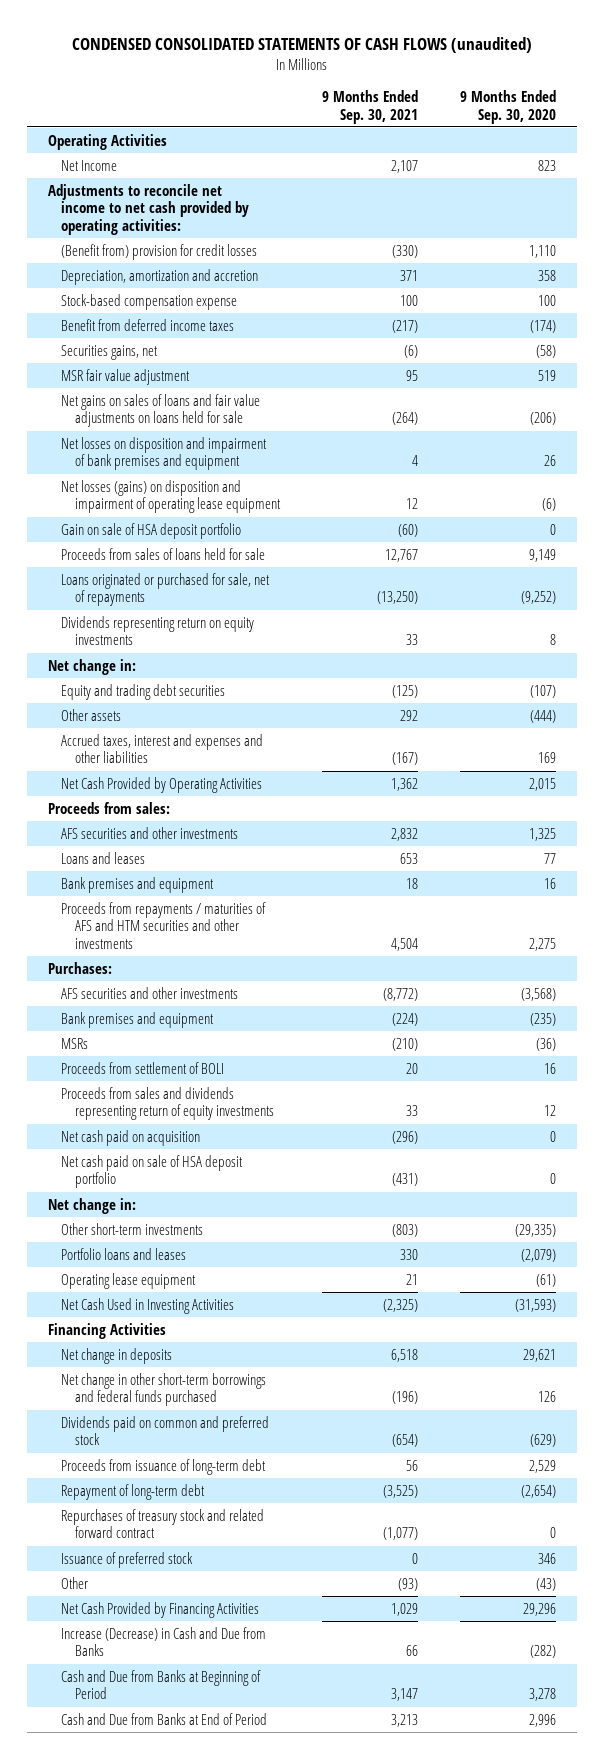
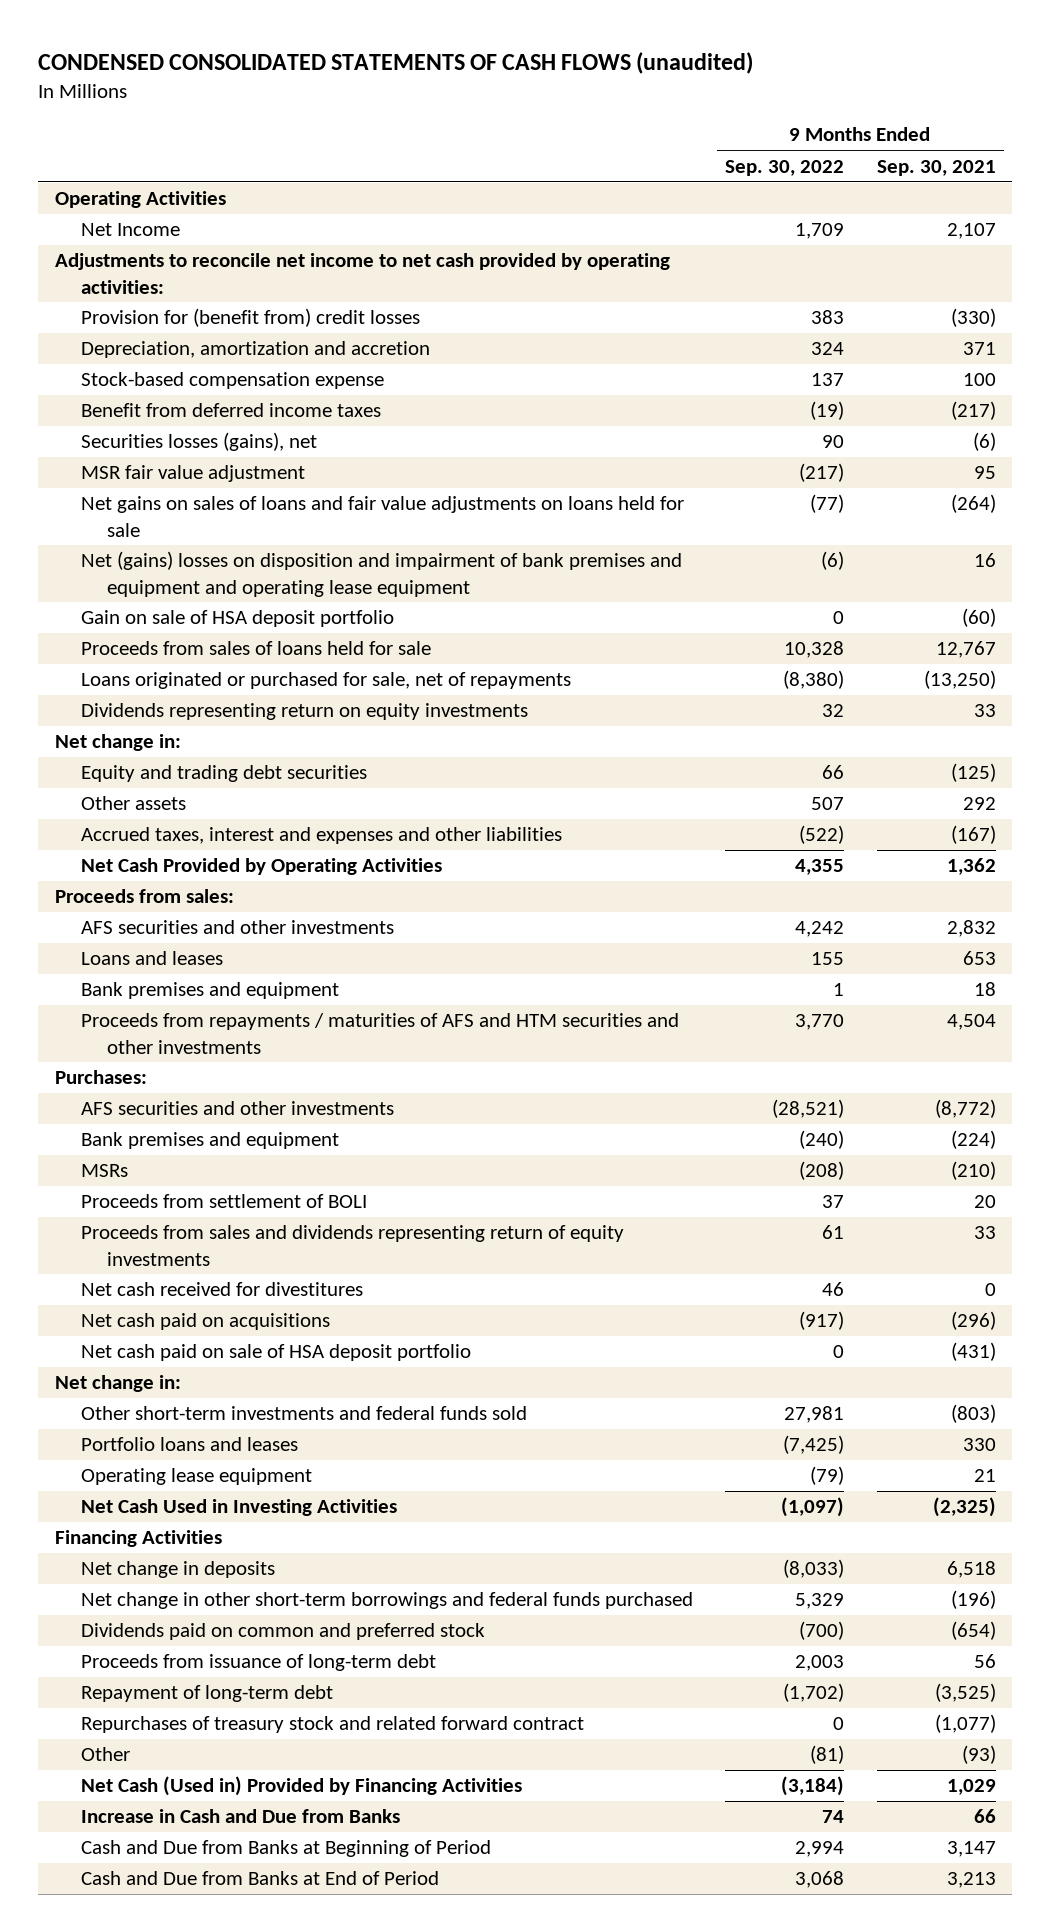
[459,90,556,124] 9 Months Ended Sep. 30, 2020 -> none
none -> [725,159,845,176] Sep. 30, 2022
[61,243,258,260] (Benefit from) provision for credit losses -> [80,308,420,328] Provision for (benefit from) credit losses
[61,344,159,360] Securities gains, net -> [80,432,317,452] Securities losses (gains), net
[61,479,281,514] Net losses (gains) on disposition and impairment of operating lease equipment -> none
[61,436,268,471] Net losses on disposition and impairment of bank premises and equipment -> [80,551,682,597] Net (gains) losses on disposition and impairment of bank premises and equipment and operating lease equipment
[411,455,418,467] 4 -> [973,553,996,568] 16
none -> [80,1282,363,1297] Net cash received for divestitures
[61,1129,201,1146] Net cash paid on acquisition -> [80,1313,330,1331] Net cash paid on acquisitions
[61,1222,204,1235] Other short-term investments -> [80,1406,527,1421] Other short-term investments and federal funds sold
[61,1551,194,1568] Issuance of preferred stock -> none
[61,1601,260,1618] Net Cash Provided by Financing Activities -> [80,1776,522,1797] Net Cash (Used in) Provided by Financing Activities
[61,1626,267,1657] Increase (Decrease) in Cash and Due from Banks -> [80,1809,400,1824] Increase in Cash and Due from Banks

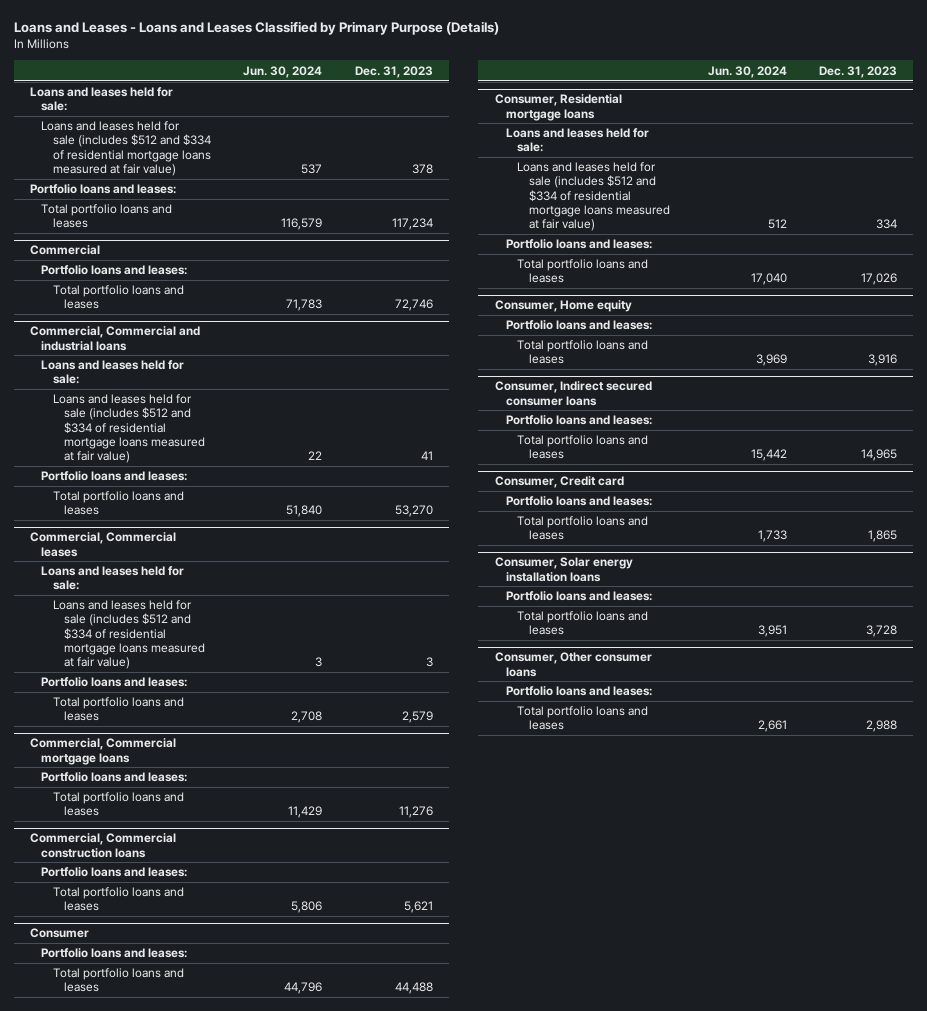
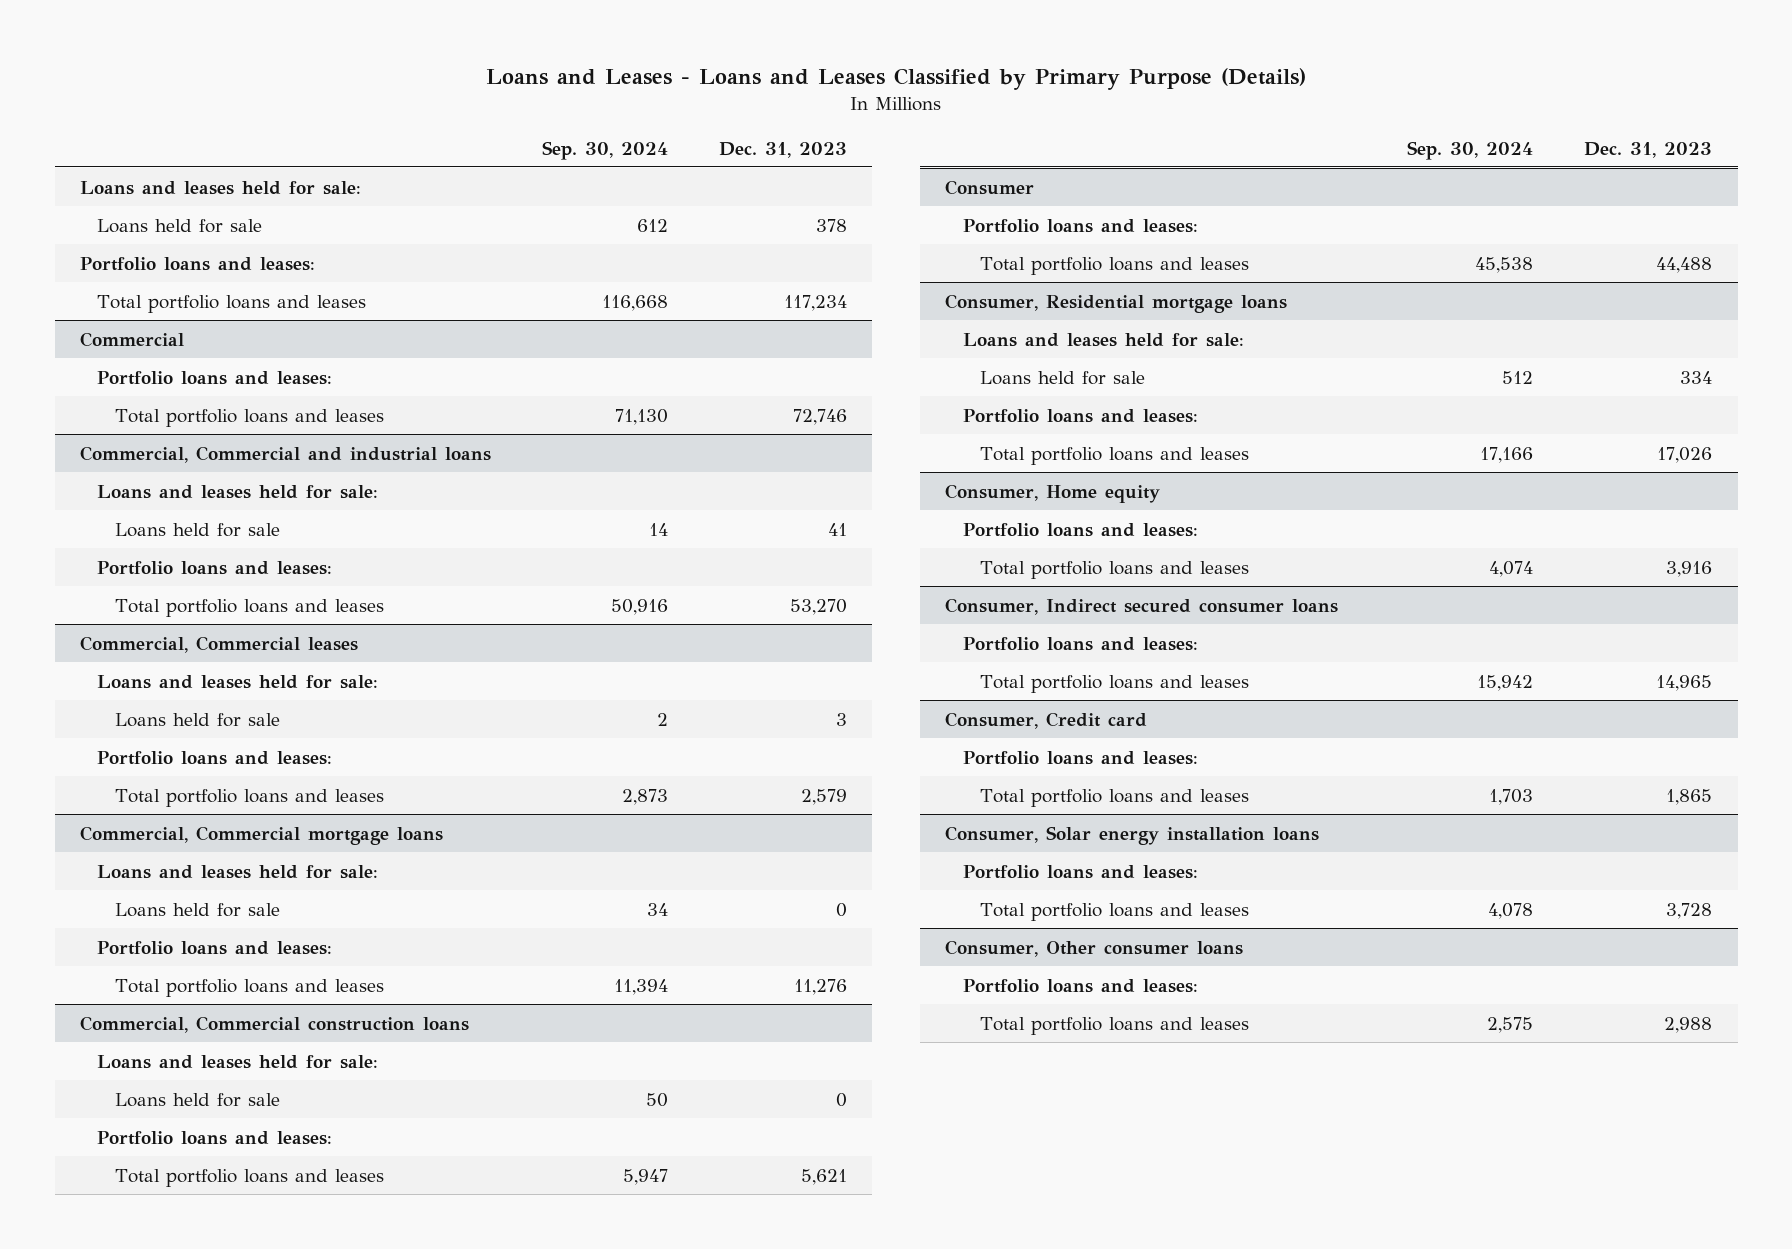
[243,65,323,78] Jun. 30, 2024 -> none
none -> [541,140,668,160] Sep. 30, 2024
[41,121,211,176] Loans and leases held for sale (includes $512 and $334 of residential mortgage loans measured at fair value) -> [97,218,263,233] Loans held for sale
[52,394,206,463] Loans and leases held for sale (includes $512 and $334 of residential mortgage loans measured at fair value) -> [114,522,280,537] Loans held for sale
[52,600,206,669] Loans and leases held for sale (includes $512 and $334 of residential mortgage loans measured at fair value) -> [114,712,280,727] Loans held for sale
none -> [97,864,379,879] Loans and leases held for sale:
none -> [114,902,280,917] Loans held for sale
none -> [97,1054,379,1069] Loans and leases held for sale:
none -> [114,1092,280,1107] Loans held for sale
[517,162,670,231] Loans and leases held for sale (includes $512 and $334 of residential mortgage loans measured at fair value) -> [979,370,1145,385] Loans held for sale

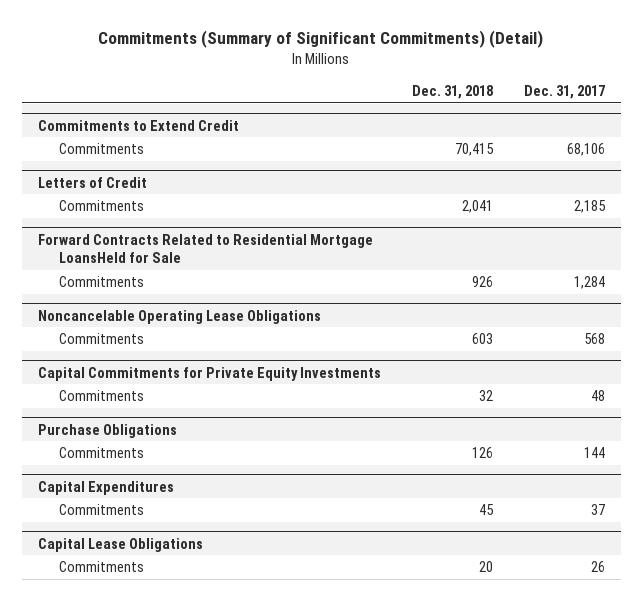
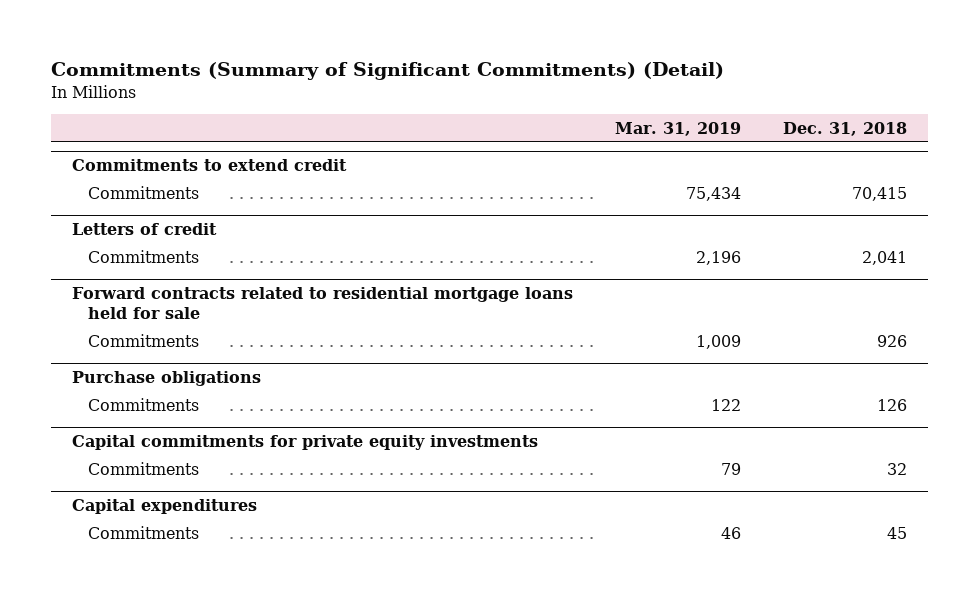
[524,85,606,100] Dec. 31, 2017 -> none
none -> [614,121,741,136] Mar. 31, 2019
[37,119,239,131] Commitments to Extend Credit -> [72,159,348,172] Commitments to extend credit
[37,176,147,188] Letters of Credit -> [72,223,218,236] Letters of credit
[37,233,373,264] Forward Contracts Related to Residential Mortgage LoansHeld for Sale -> [72,287,574,319] Forward contracts related to residential mortgage loans held for sale
[37,309,321,324] Noncancelable Operating Lease Obligations -> none
[58,333,144,345] Commitments -> none
[37,366,381,381] Capital Commitments for Private Equity Investments -> none
[58,390,144,402] Commitments -> none
[37,423,177,438] Purchase Obligations -> [72,371,262,387] Purchase obligations
none -> [72,435,539,451] Capital commitments for private equity investments
none -> [87,461,199,475] Commitments
[37,480,174,495] Capital Expenditures -> [72,499,258,515] Capital expenditures
[37,537,203,552] Capital Lease Obligations -> none
[58,561,144,573] Commitments -> none

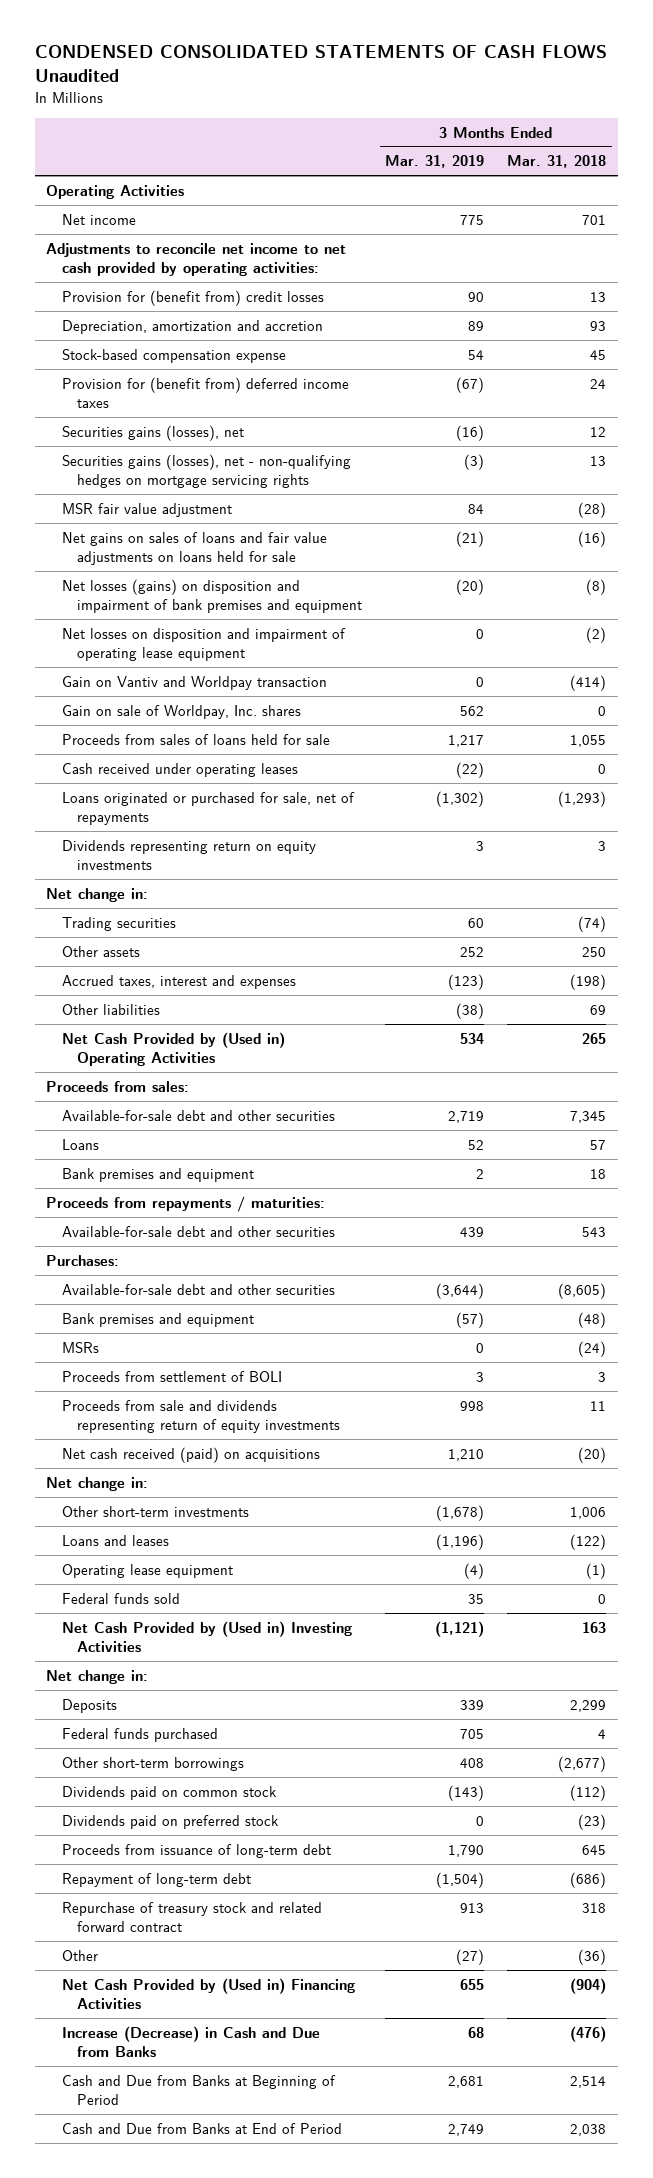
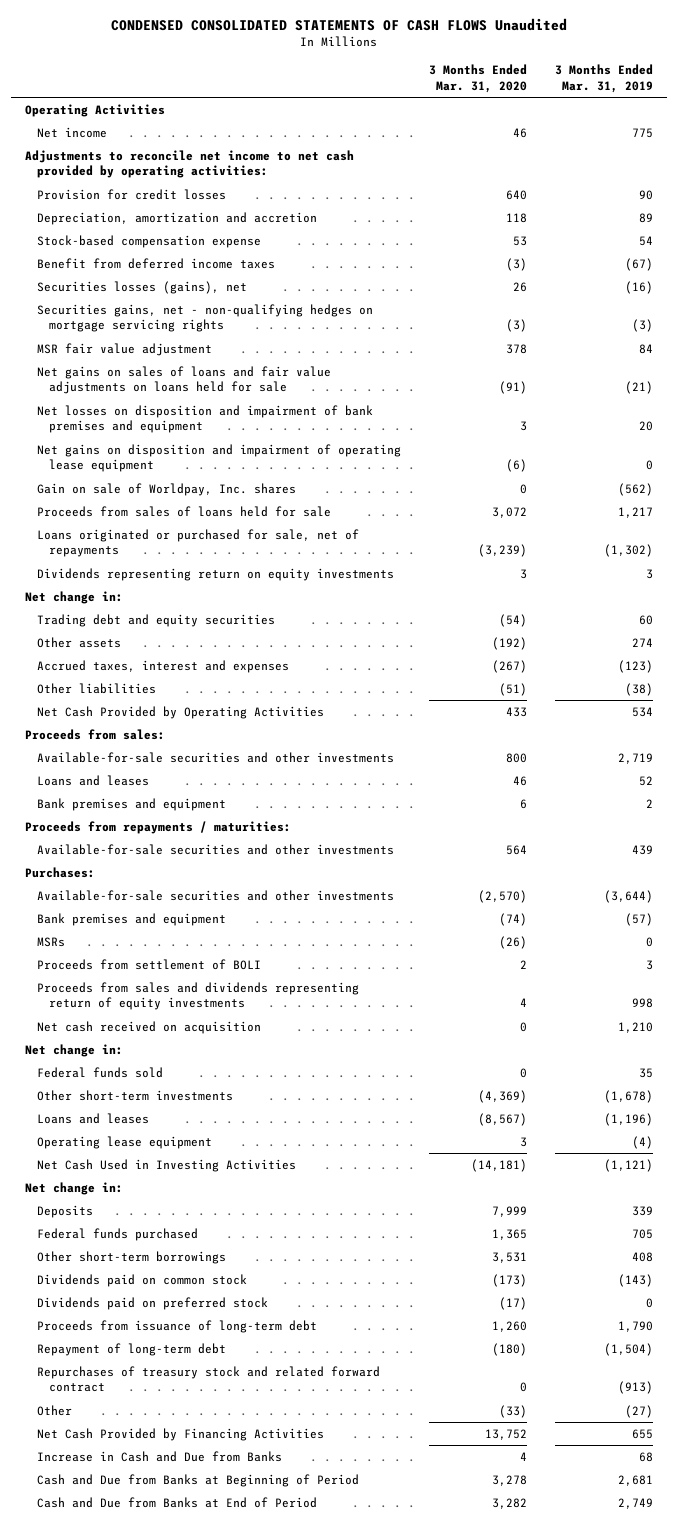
[507,155,607,169] Mar. 31, 2018 -> none
none -> [428,64,527,93] 3 Months Ended Mar. 31, 2020
[61,289,324,306] Provision for (benefit from) credit losses -> [36,188,226,200] Provision for credit losses
[61,376,349,408] Provision for (benefit from) deferred income taxes -> [36,257,275,269] Benefit from deferred income taxes
[61,424,244,441] Securities gains (losses), net -> [36,280,247,294] Securities losses (gains), net
[61,453,351,488] Securities gains (losses), net - non-qualifying hedges on mortgage servicing rights -> [36,303,373,333] Securities gains, net - non-qualifying hedges on mortgage servicing rights
[61,675,327,690] Gain on Vantiv and Worldpay transaction -> none
[61,578,363,613] Net losses (gains) on disposition and impairment of bank premises and equipment -> [36,404,373,434] Net losses on disposition and impairment of bank premises and equipment
[456,578,485,595] (20) -> [638,421,653,432] 20
[61,627,346,661] Net losses on disposition and impairment of operating lease equipment -> [36,443,401,473] Net gains on disposition and impairment of operating lease equipment
[460,705,485,716] 562 -> [617,482,653,496] (562)
[61,762,298,777] Cash received under operating leases -> none
[61,916,176,931] Trading securities -> [36,613,275,627] Trading debt and equity securities
[460,946,485,957] 252 -> [631,637,653,647] 274
[61,1031,285,1066] Net Cash Provided by (Used in) Operating Activities -> [36,705,324,719] Net Cash Provided by Operating Activities
[61,1109,335,1121] Available-for-sale debt and other securities -> [36,751,394,763] Available-for-sale securities and other investments
[61,1138,99,1150] Loans -> [36,774,149,786] Loans and leases
[61,1225,335,1237] Available-for-sale debt and other securities -> [36,843,394,855] Available-for-sale securities and other investments
[61,1283,335,1295] Available-for-sale debt and other securities -> [36,889,394,901] Available-for-sale securities and other investments
[61,1399,341,1433] Proceeds from sale and dividends representing return of equity investments -> [36,981,359,1011] Proceeds from sales and dividends representing return of equity investments
[61,1446,320,1463] Net cash received (paid) on acquisitions -> [36,1020,261,1034] Net cash received on acquisition
[61,1592,180,1604] Federal funds sold -> [36,1066,163,1078] Federal funds sold
[61,1620,352,1652] Net Cash Provided by (Used in) Investing Activities -> [36,1158,296,1172] Net Cash Used in Investing Activities
[61,1901,322,1932] Repurchase of treasury stock and related forward contract -> [36,1365,380,1393] Repurchases of treasury stock and related forward contract
[460,1902,485,1913] 913 -> [617,1381,653,1395] (913)
[61,1977,355,2009] Net Cash Provided by (Used in) Financing Activities -> [36,1427,324,1441] Net Cash Provided by Financing Activities
[61,2025,320,2057] Increase (Decrease) in Cash and Due from Banks -> [36,1450,282,1462] Increase in Cash and Due from Banks

